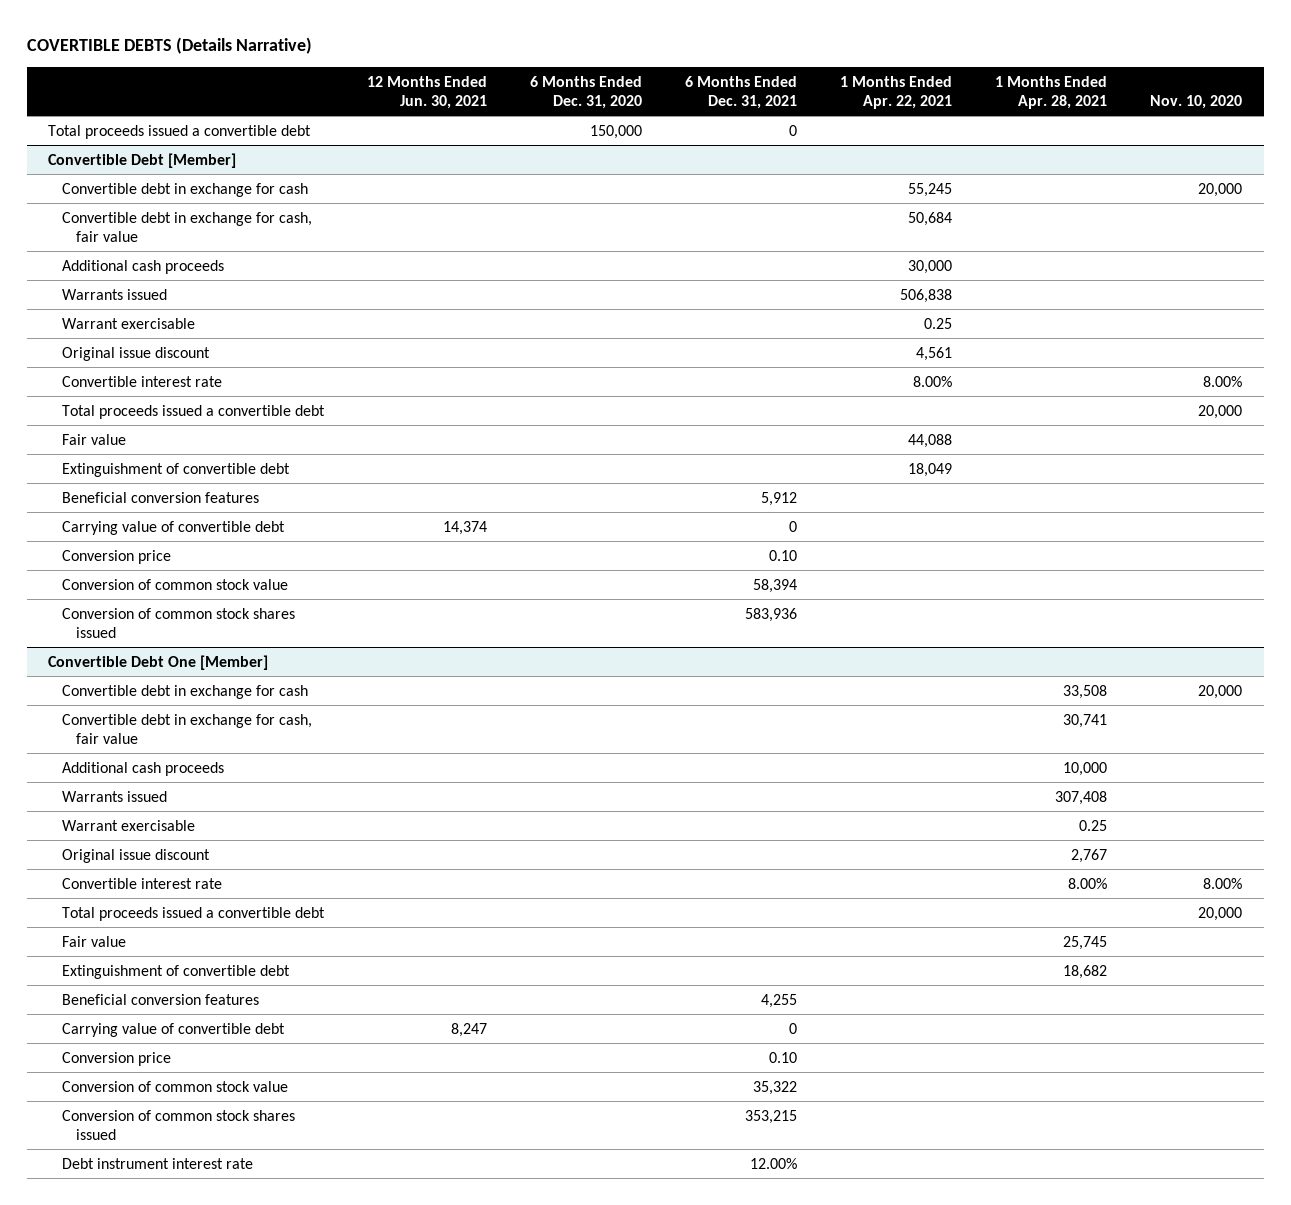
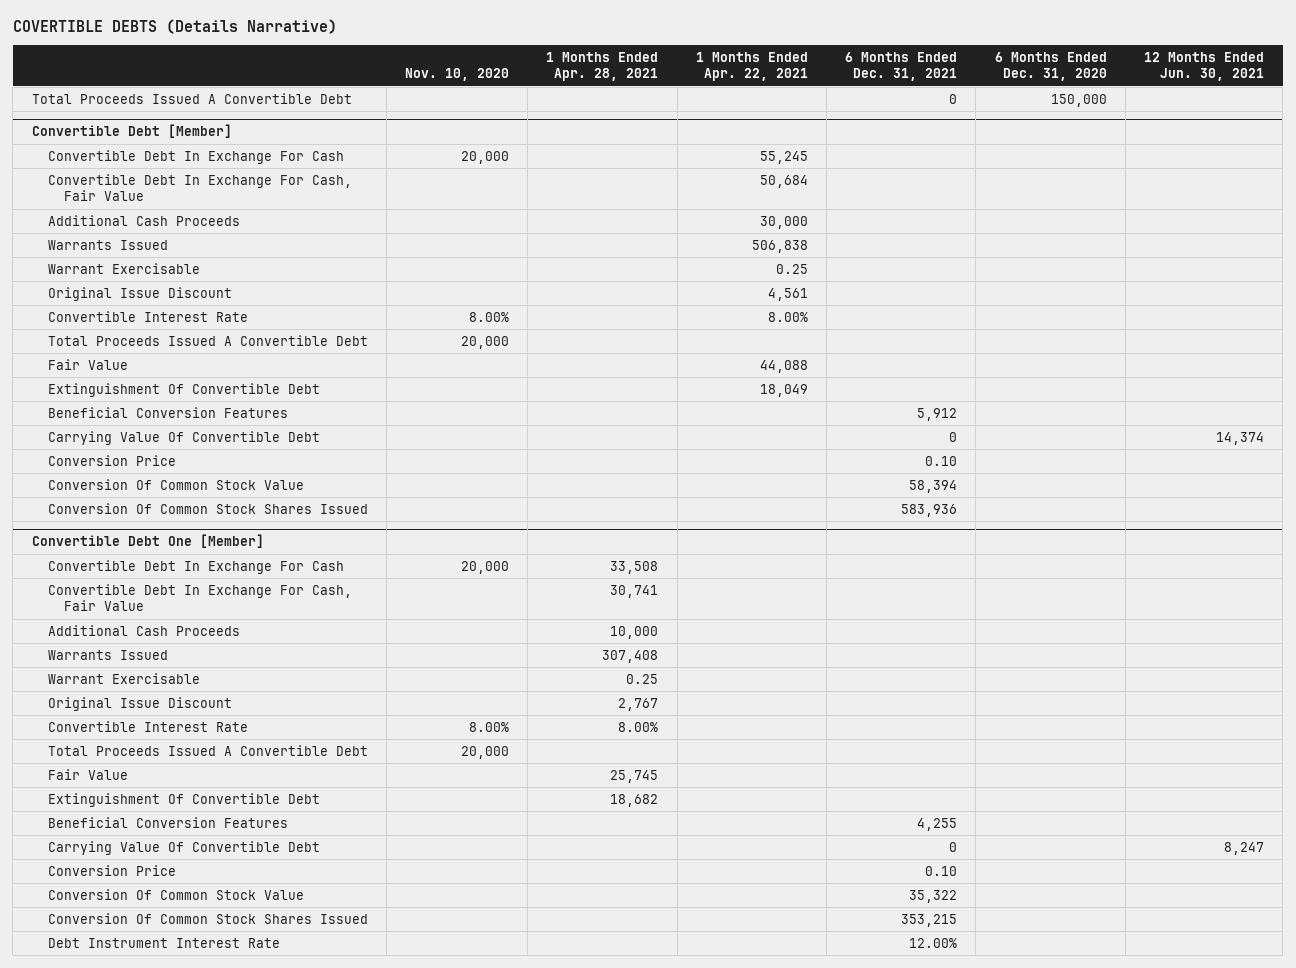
[48,124,312,139] Total proceeds issued a convertible debt -> [31,92,352,104] Total Proceeds Issued A Convertible Debt
[62,182,309,197] Convertible debt in exchange for cash -> [47,149,344,164] Convertible Debt In Exchange For Cash
[62,211,313,242] Convertible debt in exchange for cash, fair value -> [47,173,352,202] Convertible Debt In Exchange For Cash, Fair Value
[62,259,225,274] Additional cash proceeds -> [47,214,240,226] Additional Cash Proceeds
[62,288,168,300] Warrants issued -> [47,239,168,250] Warrants Issued
[62,317,196,329] Warrant exercisable -> [47,262,200,274] Warrant Exercisable
[62,346,211,361] Original issue discount -> [47,286,232,301] Original Issue Discount
[62,375,223,387] Convertible interest rate -> [47,310,248,322] Convertible Interest Rate
[62,404,326,419] Total proceeds issued a convertible debt -> [47,334,368,346] Total Proceeds Issued A Convertible Debt
[62,433,127,445] Fair value -> [47,358,128,370] Fair Value
[62,462,291,477] Extinguishment of convertible debt -> [47,382,320,397] Extinguishment Of Convertible Debt
[62,491,260,503] Beneficial conversion features -> [47,406,288,418] Beneficial Conversion Features
[62,520,286,535] Carrying value of convertible debt -> [47,430,320,445] Carrying Value Of Convertible Debt
[62,549,172,564] Conversion price -> [47,454,176,466] Conversion Price
[62,578,289,590] Conversion of common stock value -> [47,478,304,490] Conversion Of Common Stock Value
[62,607,296,638] Conversion of common stock shares issued -> [47,502,368,514] Conversion Of Common Stock Shares Issued
[62,684,309,699] Convertible debt in exchange for cash -> [47,559,344,574] Convertible Debt In Exchange For Cash
[62,713,313,744] Convertible debt in exchange for cash, fair value -> [47,583,352,612] Convertible Debt In Exchange For Cash, Fair Value
[62,761,225,776] Additional cash proceeds -> [47,624,240,636] Additional Cash Proceeds
[62,790,168,802] Warrants issued -> [47,649,168,660] Warrants Issued
[62,819,196,831] Warrant exercisable -> [47,672,200,684] Warrant Exercisable
[62,848,211,863] Original issue discount -> [47,696,232,711] Original Issue Discount
[62,877,223,889] Convertible interest rate -> [47,720,248,732] Convertible Interest Rate
[62,906,326,921] Total proceeds issued a convertible debt -> [47,744,368,756] Total Proceeds Issued A Convertible Debt
[62,935,127,947] Fair value -> [47,768,128,780] Fair Value
[62,964,291,979] Extinguishment of convertible debt -> [47,792,320,807] Extinguishment Of Convertible Debt
[62,993,260,1005] Beneficial conversion features -> [47,816,288,828] Beneficial Conversion Features
[62,1022,286,1037] Carrying value of convertible debt -> [47,840,320,855] Carrying Value Of Convertible Debt
[62,1051,172,1066] Conversion price -> [47,864,176,876] Conversion Price
[62,1080,289,1092] Conversion of common stock value -> [47,888,304,900] Conversion Of Common Stock Value
[62,1109,296,1140] Conversion of common stock shares issued -> [47,912,368,924] Conversion Of Common Stock Shares Issued
[62,1157,254,1169] Debt instrument interest rate -> [47,937,280,948] Debt Instrument Interest Rate

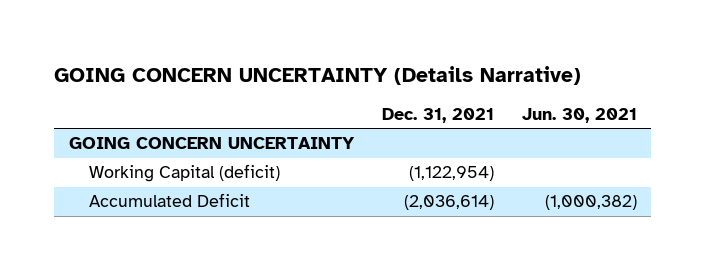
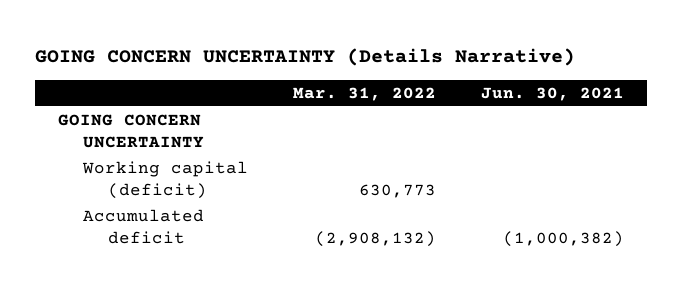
[381,108,494,124] Dec. 31, 2021 -> none
none -> [293,86,437,101] Mar. 31, 2022
[88,164,280,183] Working Capital (deficit) -> [81,161,248,199] Working capital (deficit)
[88,193,250,208] Accumulated Deficit -> [82,209,204,244] Accumulated deficit

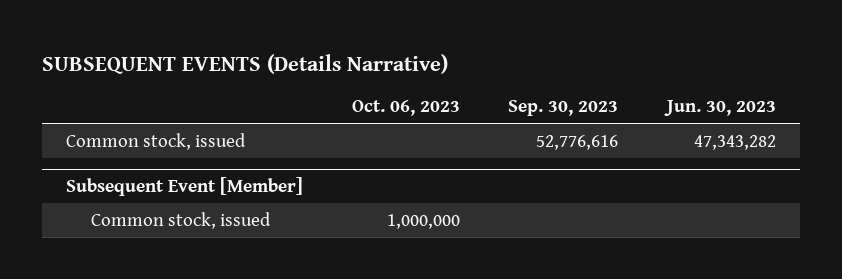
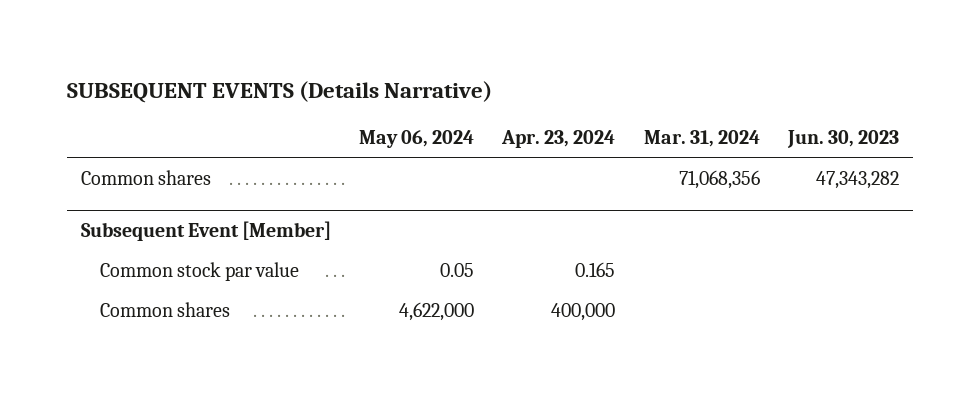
[351,100,460,117] Oct. 06, 2023 -> none
[508,100,619,117] Sep. 30, 2023 -> none
none -> [359,129,475,148] May 06, 2024
none -> [501,129,616,148] Apr. 23, 2024
none -> [643,129,760,147] Mar. 31, 2024
[65,132,246,150] Common stock, issued -> [80,169,211,185] Common shares
none -> [100,261,300,281] Common stock par value
[90,211,271,229] Common stock, issued -> [100,301,231,317] Common shares

